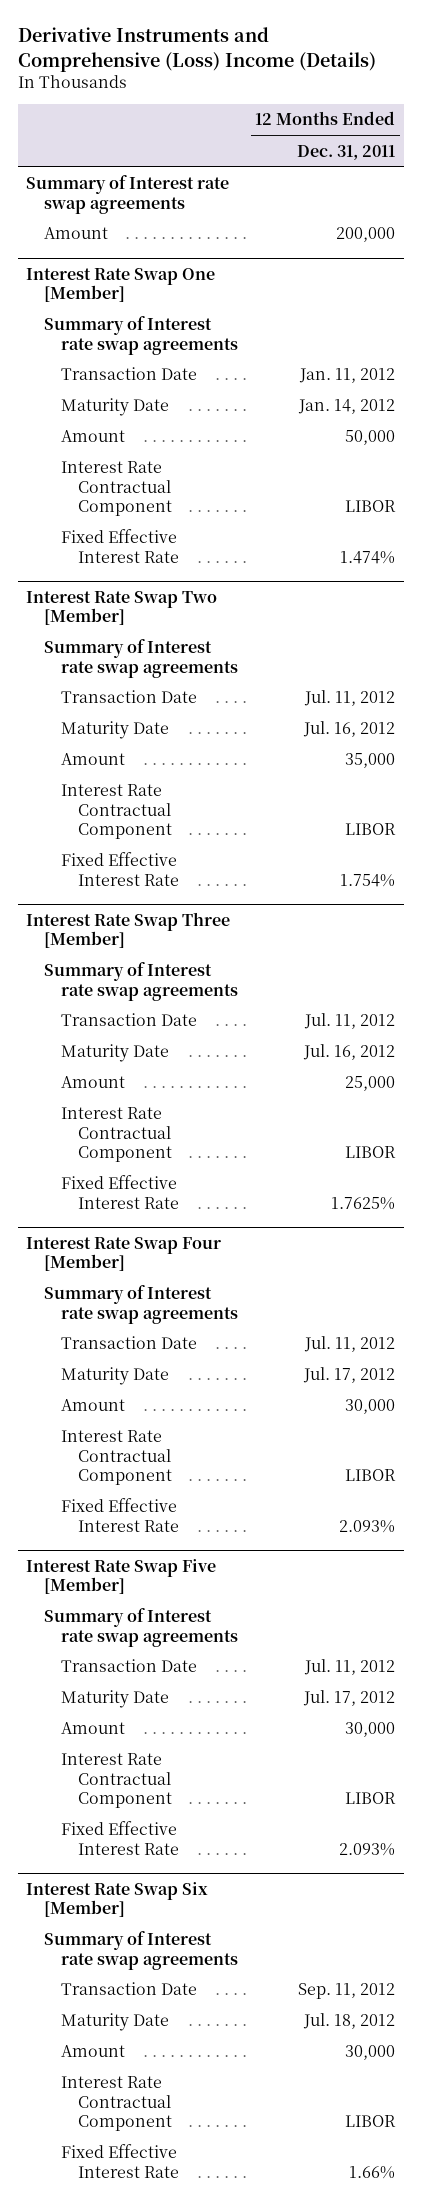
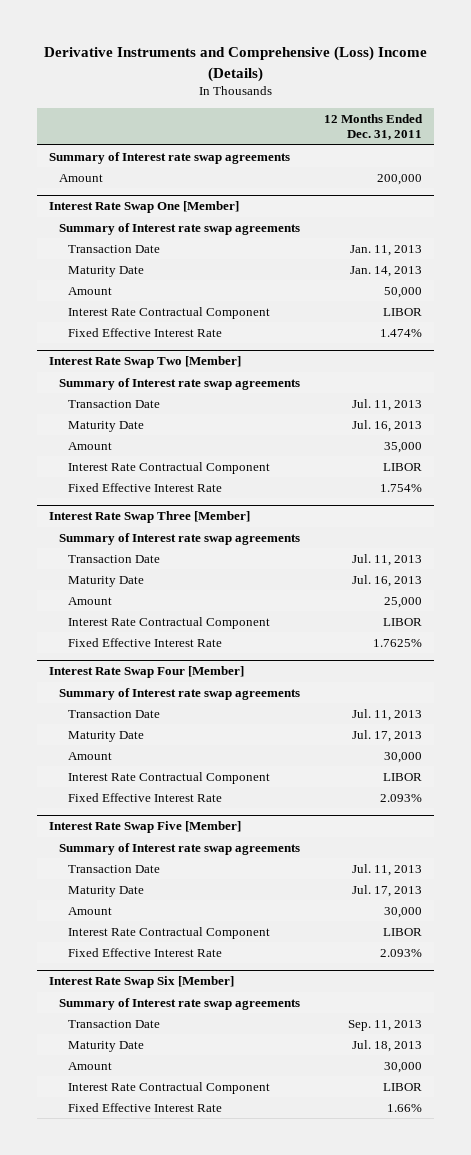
[299,368,396,384] Jan. 11, 2012 -> [349,244,422,256] Jan. 11, 2013
[298,399,396,415] Jan. 14, 2012 -> [349,265,422,277] Jan. 14, 2013
[304,690,396,707] Jul. 11, 2012 -> [351,398,422,411] Jul. 11, 2013
[303,721,396,738] Jul. 16, 2012 -> [351,419,422,432] Jul. 16, 2013
[304,1013,396,1030] Jul. 11, 2012 -> [351,553,422,566] Jul. 11, 2013
[303,1044,396,1061] Jul. 16, 2012 -> [351,574,422,587] Jul. 16, 2013
[304,1336,396,1353] Jul. 11, 2012 -> [351,708,422,721] Jul. 11, 2013
[303,1367,396,1384] Jul. 17, 2012 -> [351,729,422,742] Jul. 17, 2013
[304,1659,396,1676] Jul. 11, 2012 -> [351,863,422,876] Jul. 11, 2013
[303,1690,396,1707] Jul. 17, 2012 -> [351,884,422,897] Jul. 17, 2013
[298,1983,396,2000] Sep. 11, 2012 -> [347,1019,422,1031] Sep. 11, 2013
[303,2013,396,2030] Jul. 18, 2012 -> [351,1039,422,1052] Jul. 18, 2013

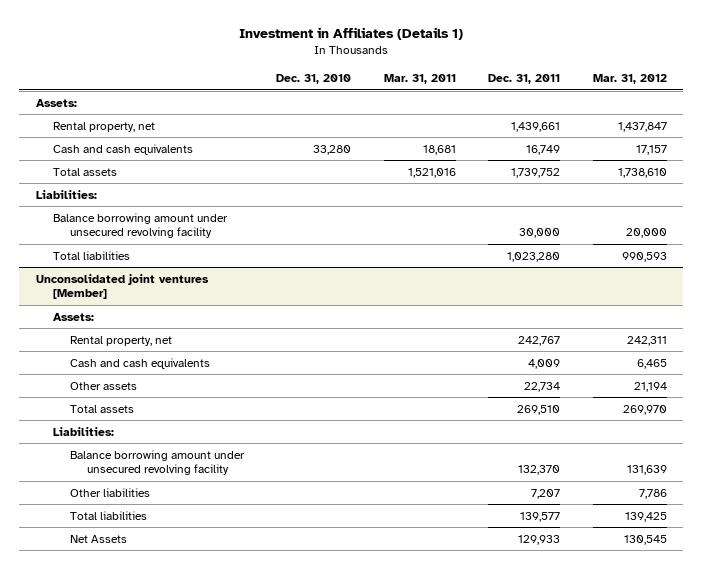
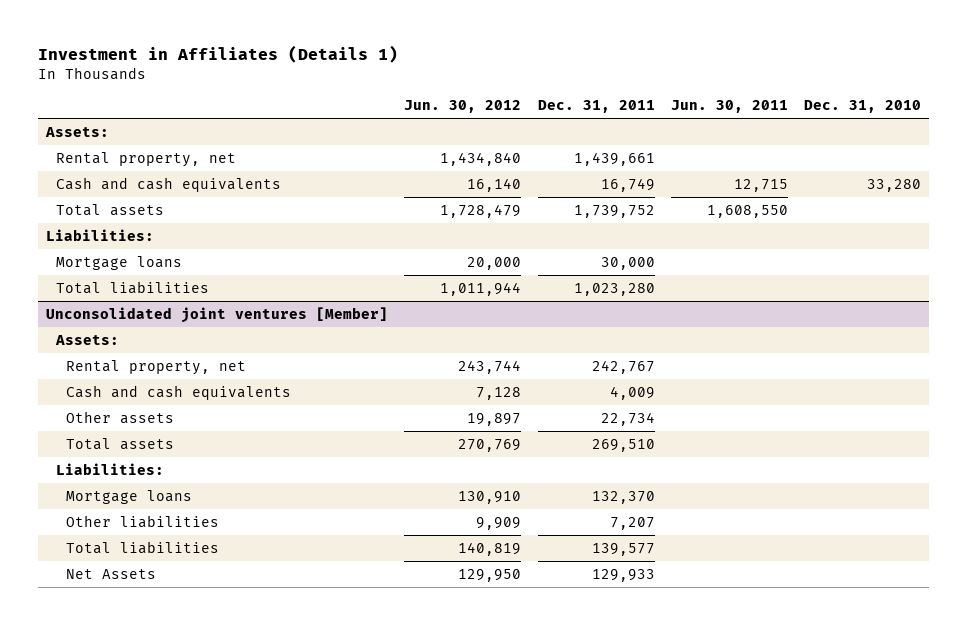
[383,74,456,85] Mar. 31, 2011 -> none
[592,74,667,85] Mar. 31, 2012 -> none
none -> [404,100,522,114] Jun. 30, 2012
none -> [670,100,788,114] Jun. 30, 2011
[52,212,228,239] Balance borrowing amount under unsecured revolving facility -> [56,255,183,270] Mortgage loans
[69,449,245,476] Balance borrowing amount under unsecured revolving facility -> [66,489,193,504] Mortgage loans

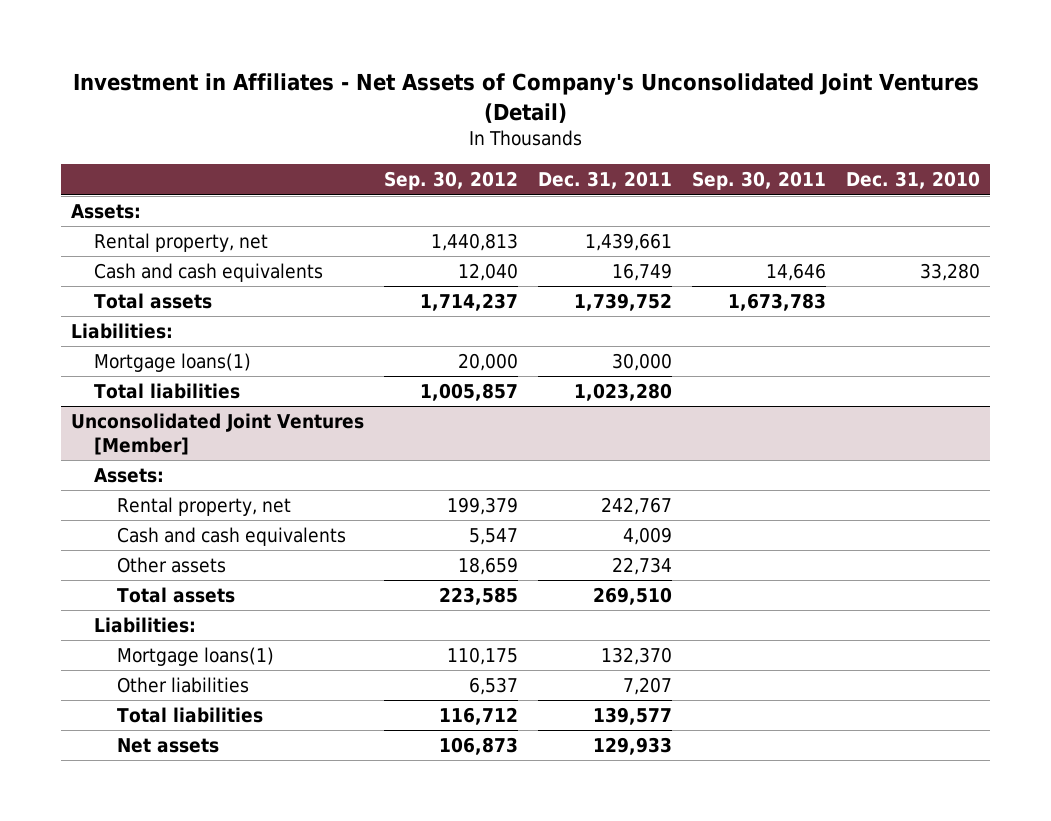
[38,44,399,63] Investment in Affiliates (Details 1) -> [72,73,979,123] Investment in Affiliates - Net Assets of Company's Unconsolidated Joint Ventures (Detail)
[404,100,522,114] Jun. 30, 2012 -> none
[670,100,788,114] Jun. 30, 2011 -> none
none -> [383,171,518,191] Sep. 30, 2012
none -> [692,171,827,191] Sep. 30, 2011
[56,255,183,270] Mortgage loans -> [94,353,252,373] Mortgage loans(1)
[46,306,389,323] Unconsolidated joint ventures [Member] -> [70,413,364,456] Unconsolidated Joint Ventures [Member]
[66,489,193,504] Mortgage loans -> [117,647,275,667] Mortgage loans(1)
[66,568,157,579] Net Assets -> [117,738,220,754] Net assets

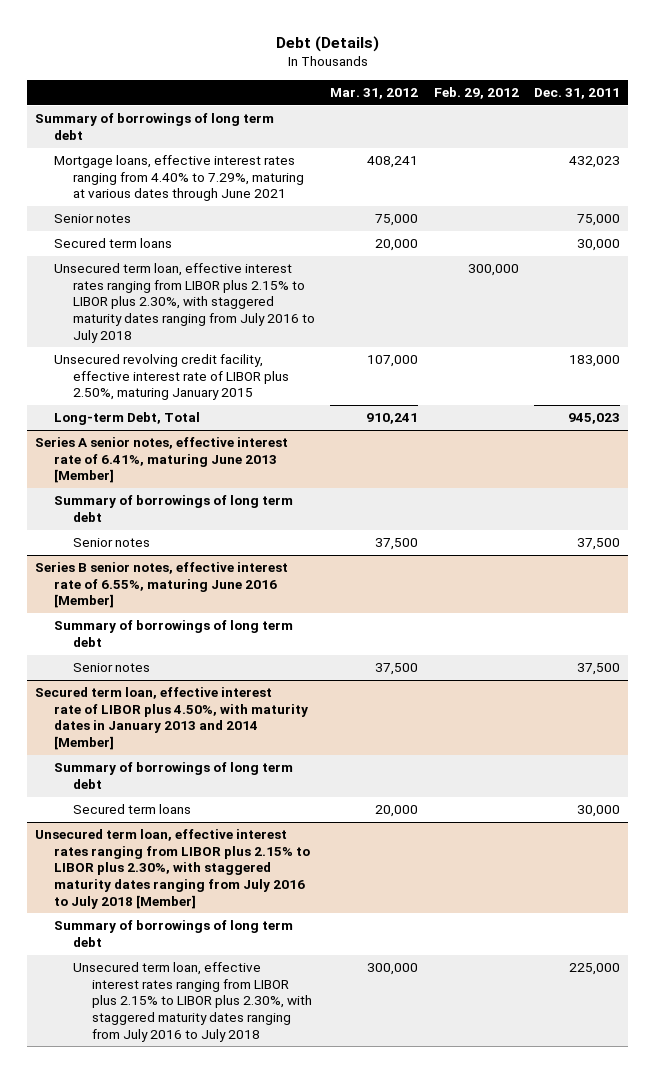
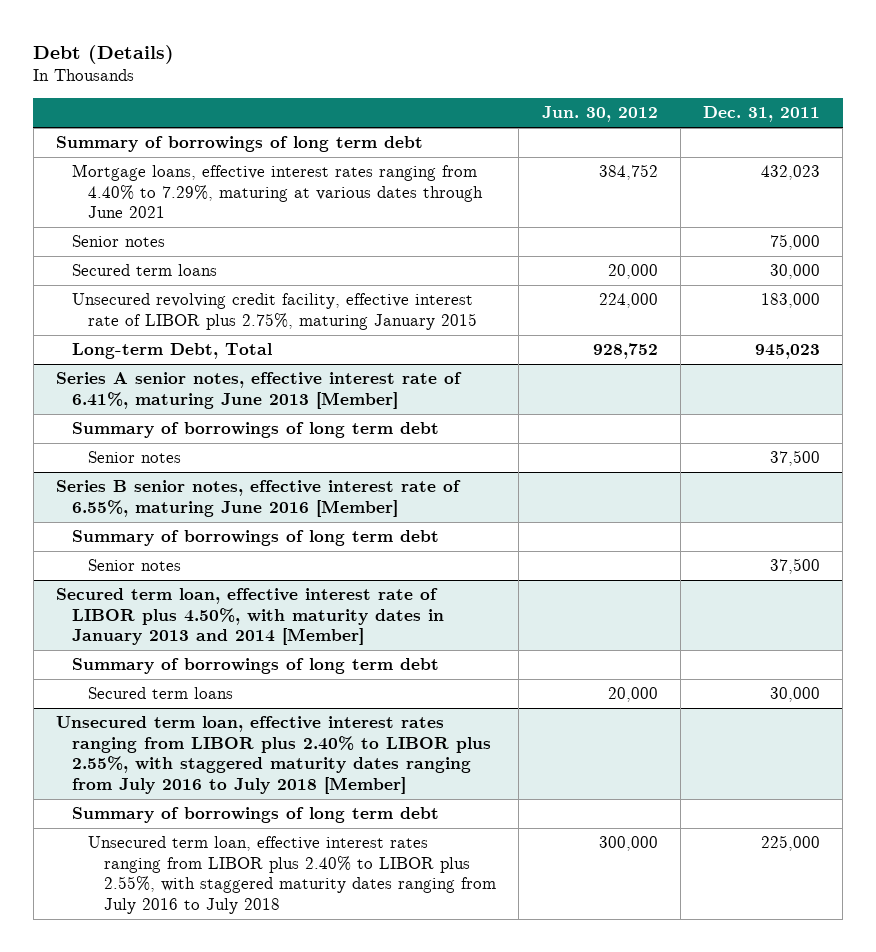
[330,88,419,100] Mar. 31, 2012 -> none
[433,87,519,100] Feb. 29, 2012 -> none
none -> [541,106,658,123] Jun. 30, 2012
[54,263,315,343] Unsecured term loan, effective interest rates ranging from LIBOR plus 2.15% to LIBOR plus 2.30%, with staggered maturity dates ranging from July 2016 to July 2018 -> none
[54,354,289,401] Unsecured revolving credit facility, effective interest rate of LIBOR plus 2.50%, maturing January 2015 -> [72,293,478,330] Unsecured revolving credit facility, effective interest rate of LIBOR plus 2.75%, maturing January 2015
[35,829,311,909] Unsecured term loan, effective interest rates ranging from LIBOR plus 2.15% to LIBOR plus 2.30%, with staggered maturity dates ranging from July 2016 to July 2018 [Member] -> [55,716,492,794] Unsecured term loan, effective interest rates ranging from LIBOR plus 2.40% to LIBOR plus 2.55%, with staggered maturity dates ranging from July 2016 to July 2018 [Member]
[72,962,312,1042] Unsecured term loan, effective interest rates ranging from LIBOR plus 2.15% to LIBOR plus 2.30%, with staggered maturity dates ranging from July 2016 to July 2018 -> [88,836,497,914] Unsecured term loan, effective interest rates ranging from LIBOR plus 2.40% to LIBOR plus 2.55%, with staggered maturity dates ranging from July 2016 to July 2018

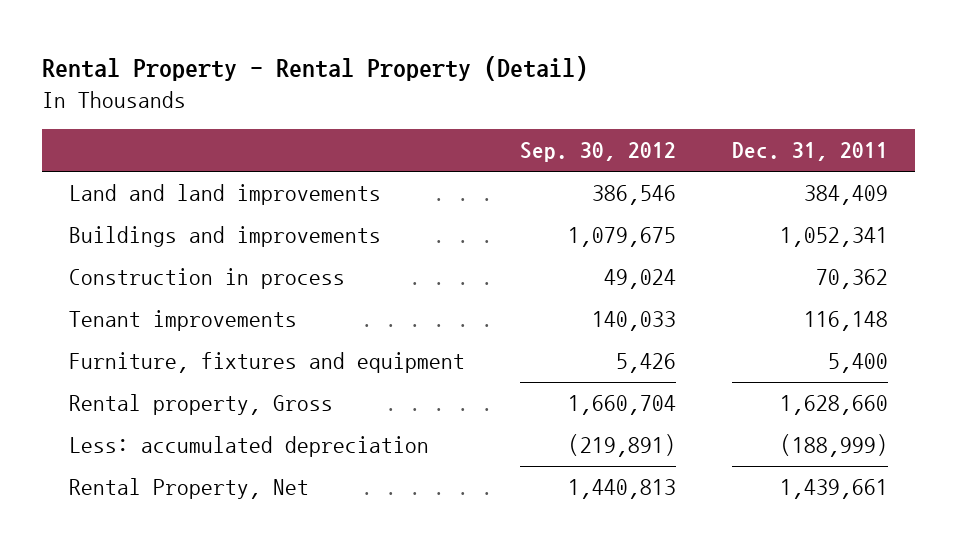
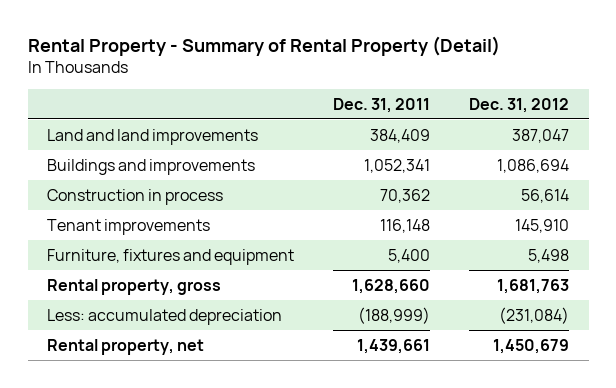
[41,56,588,82] Rental Property - Rental Property (Detail) -> [27,36,500,57] Rental Property - Summary of Rental Property (Detail)
[520,142,677,163] Sep. 30, 2012 -> none
none -> [469,97,570,113] Dec. 31, 2012
[69,394,334,416] Rental property, Gross -> [47,278,222,295] Rental property, gross
[69,478,310,500] Rental Property, Net -> [47,338,205,355] Rental property, net

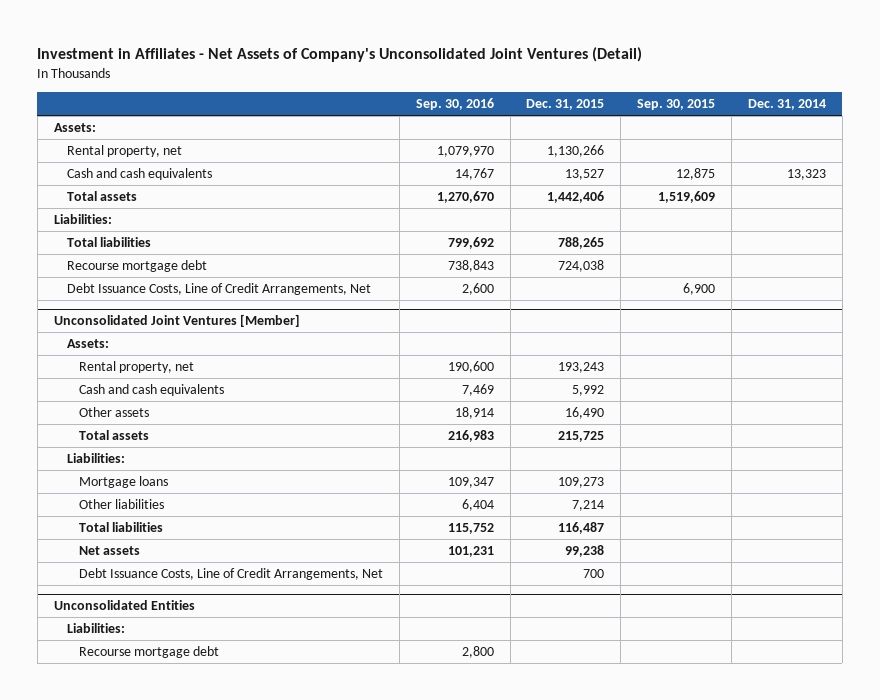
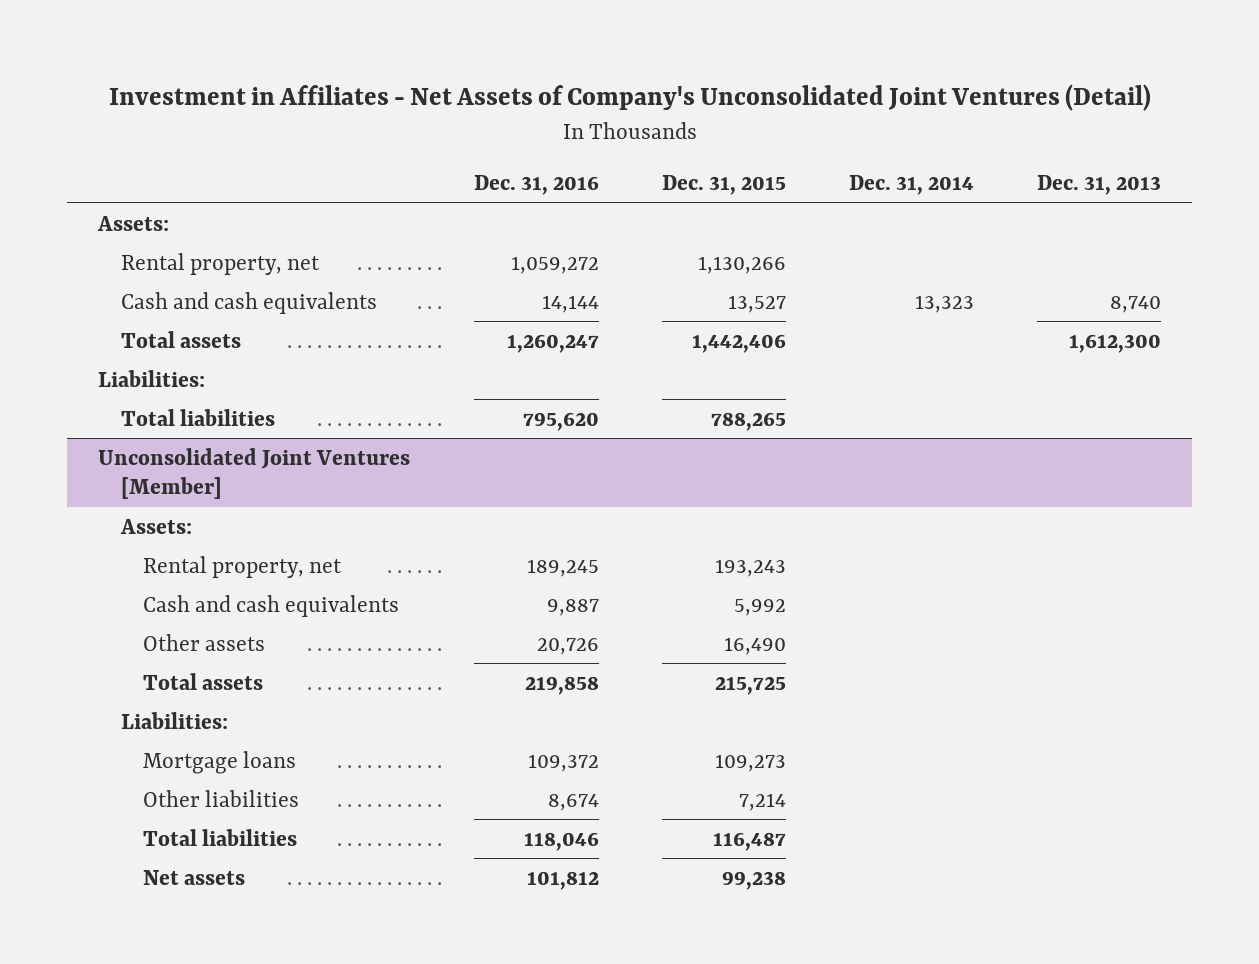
[415,98,494,111] Sep. 30, 2016 -> none
[637,99,716,111] Sep. 30, 2015 -> none
none -> [473,175,599,196] Dec. 31, 2016
none -> [1036,175,1161,196] Dec. 31, 2013
[66,259,207,272] Recourse mortgage debt -> none
[66,282,371,295] Debt Issuance Costs, Line of Credit Arrangements, Net -> none
[79,567,384,580] Debt Issuance Costs, Line of Credit Arrangements, Net -> none
[53,600,195,611] Unconsolidated Entities -> none
[66,622,125,633] Liabilities: -> none
[79,645,220,658] Recourse mortgage debt -> none

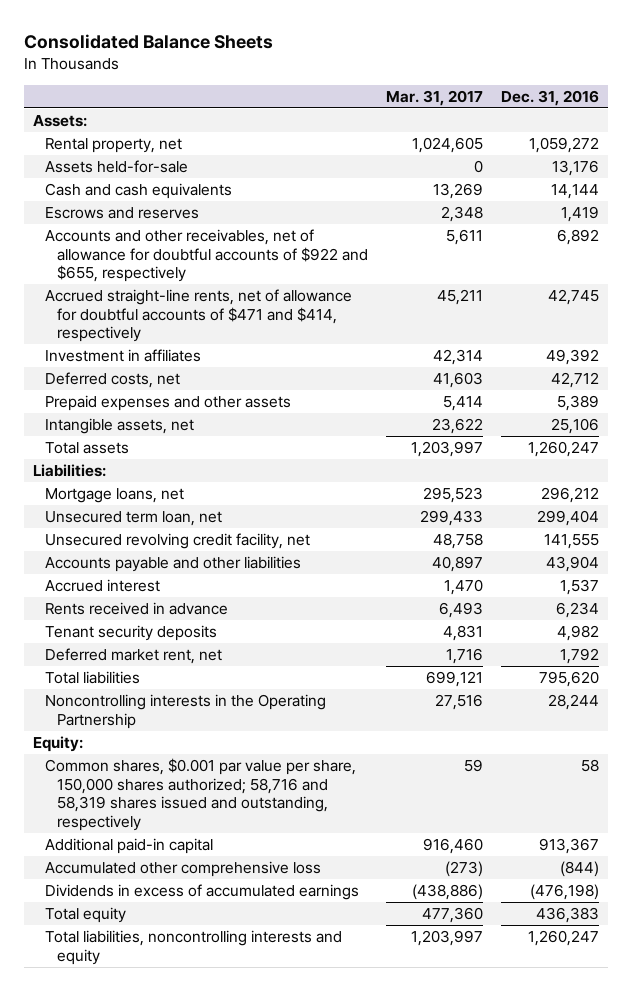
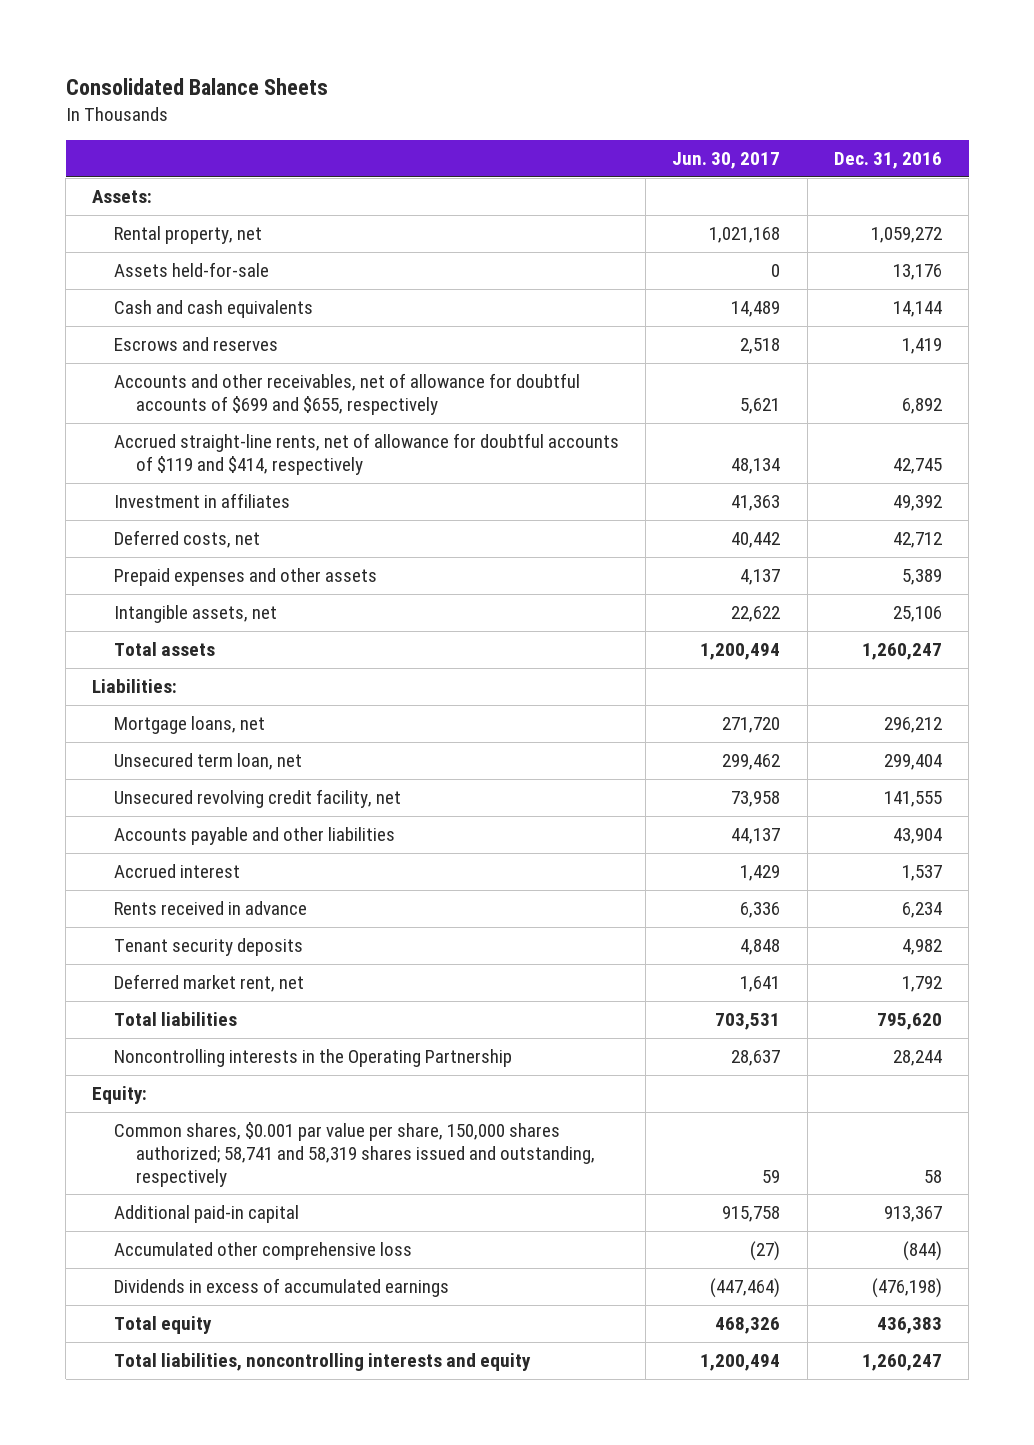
[385,89,483,106] Mar. 31, 2017 -> none
none -> [672,152,781,170] Jun. 30, 2017
[45,229,369,283] Accounts and other receivables, net of allowance for doubtful accounts of $922 and $655, respectively -> [114,373,581,415] Accounts and other receivables, net of allowance for doubtful accounts of $699 and $655, respectively
[45,289,353,343] Accrued straight-line rents, net of allowance for doubtful accounts of $471 and $414, respectively -> [114,433,620,475] Accrued straight-line rents, net of allowance for doubtful accounts of $119 and $414, respectively
[45,758,357,831] Common shares, $0.001 par value per share, 150,000 shares authorized; 58,716 and 58,319 shares issued and outstanding, respectively -> [114,1122,595,1187] Common shares, $0.001 par value per share, 150,000 shares authorized; 58,741 and 58,319 shares issued and outstanding, respectively

